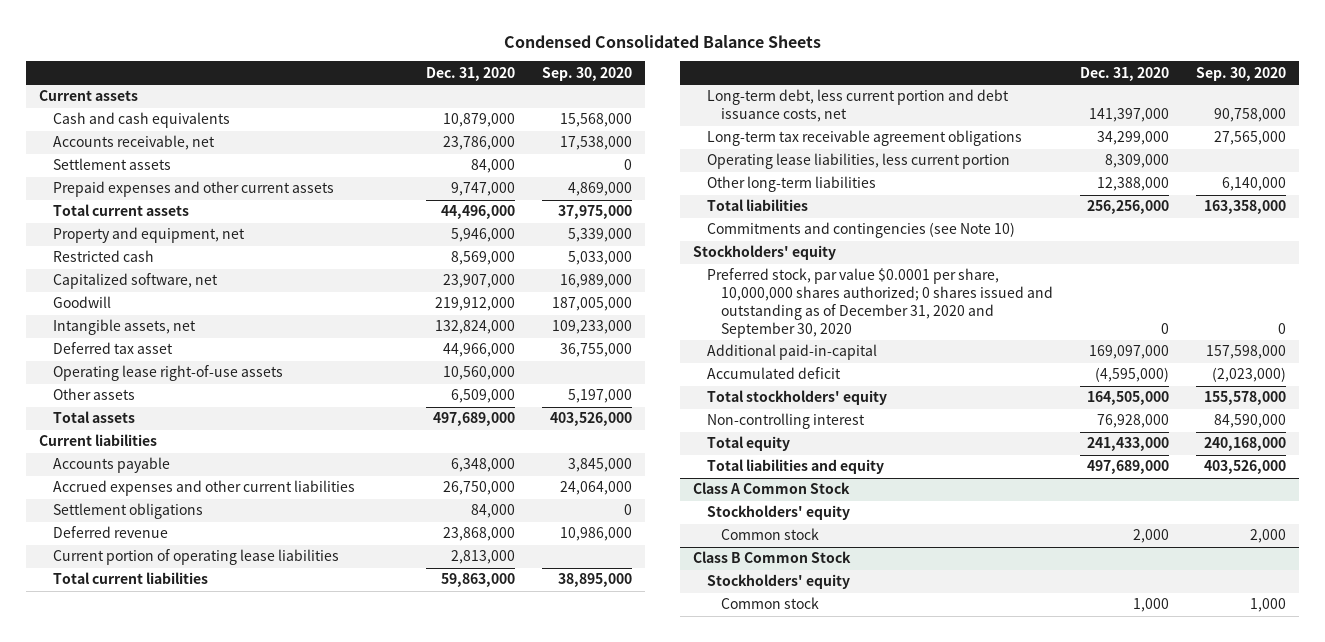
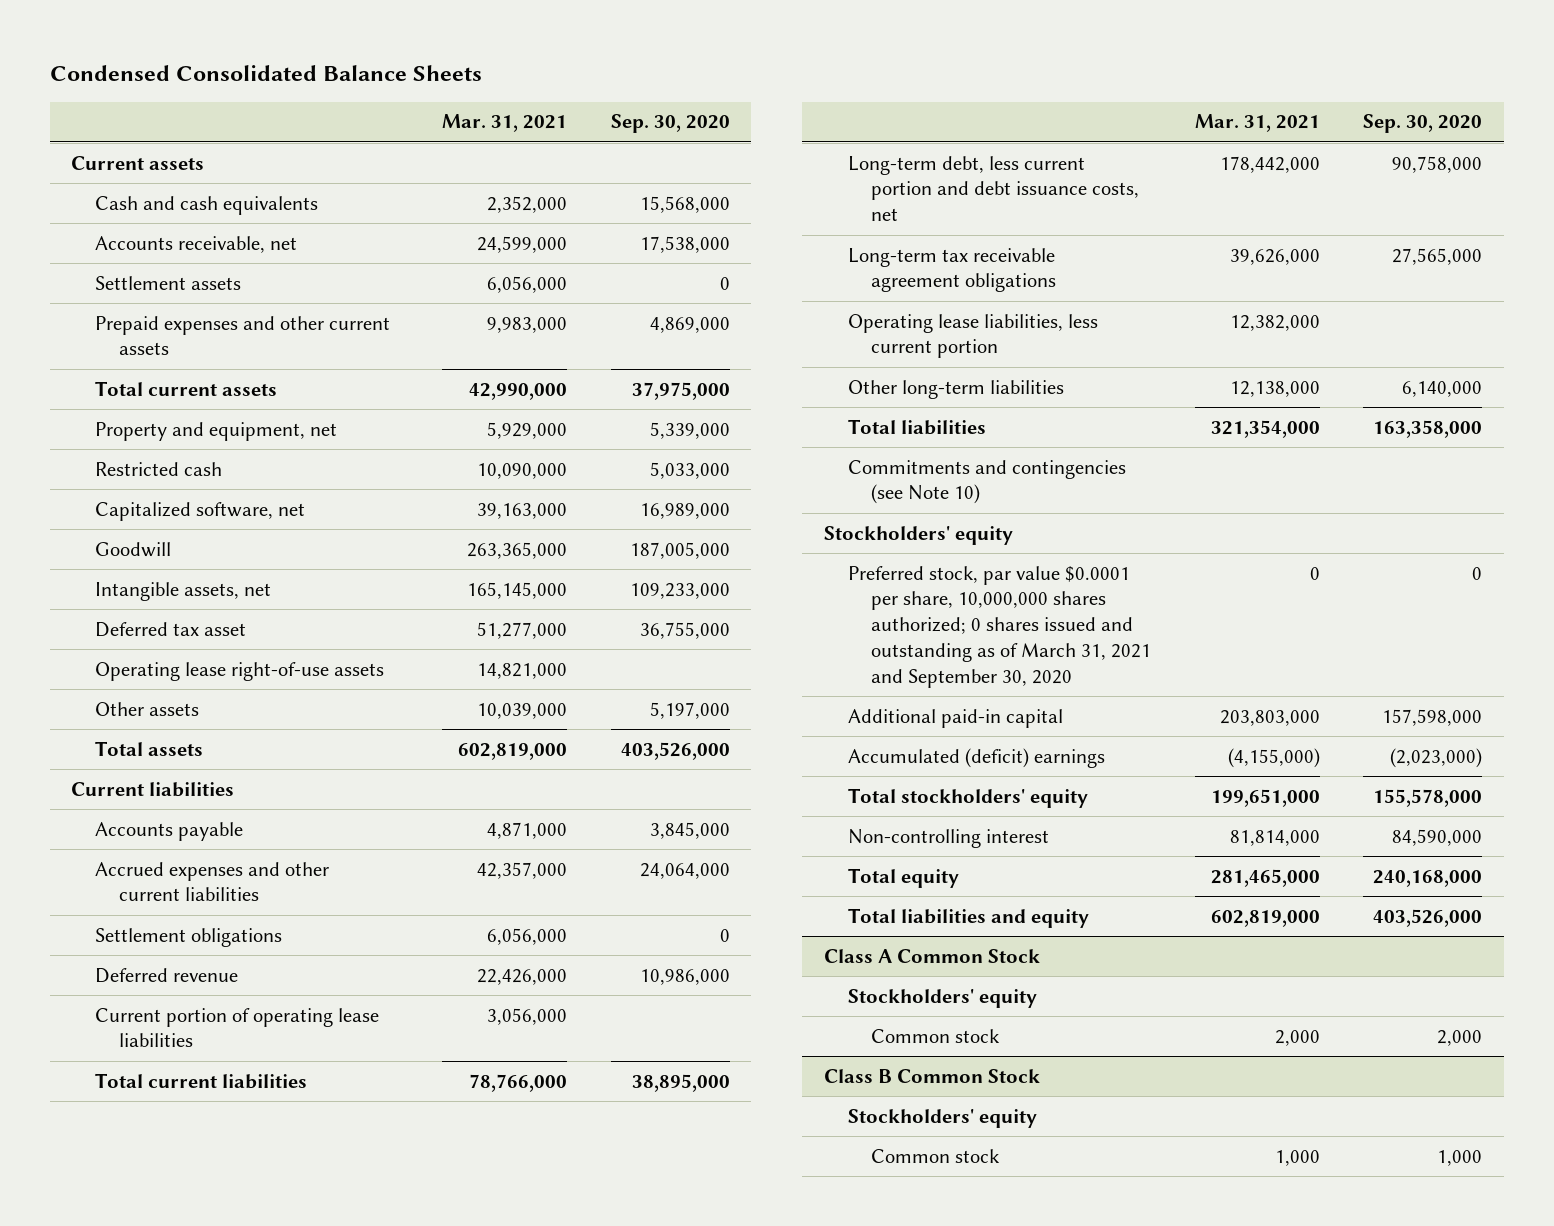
[426,66,516,81] Dec. 31, 2020 -> none
none -> [442,114,568,133] Mar. 31, 2021
[707,268,1054,339] Preferred stock, par value $0.0001 per share, 10,000,000 shares authorized; 0 shares issued and outstanding as of December 31, 2020 and September 30, 2020 -> [847,565,1152,688] Preferred stock, par value $0.0001 per share, 10,000,000 shares authorized; 0 shares issued and outstanding as of March 31, 2021 and September 30, 2020
[707,344,878,361] Additional paid-in-capital -> [847,708,1063,728] Additional paid-in capital
[707,367,842,380] Accumulated deficit -> [847,747,1105,768] Accumulated (deficit) earnings

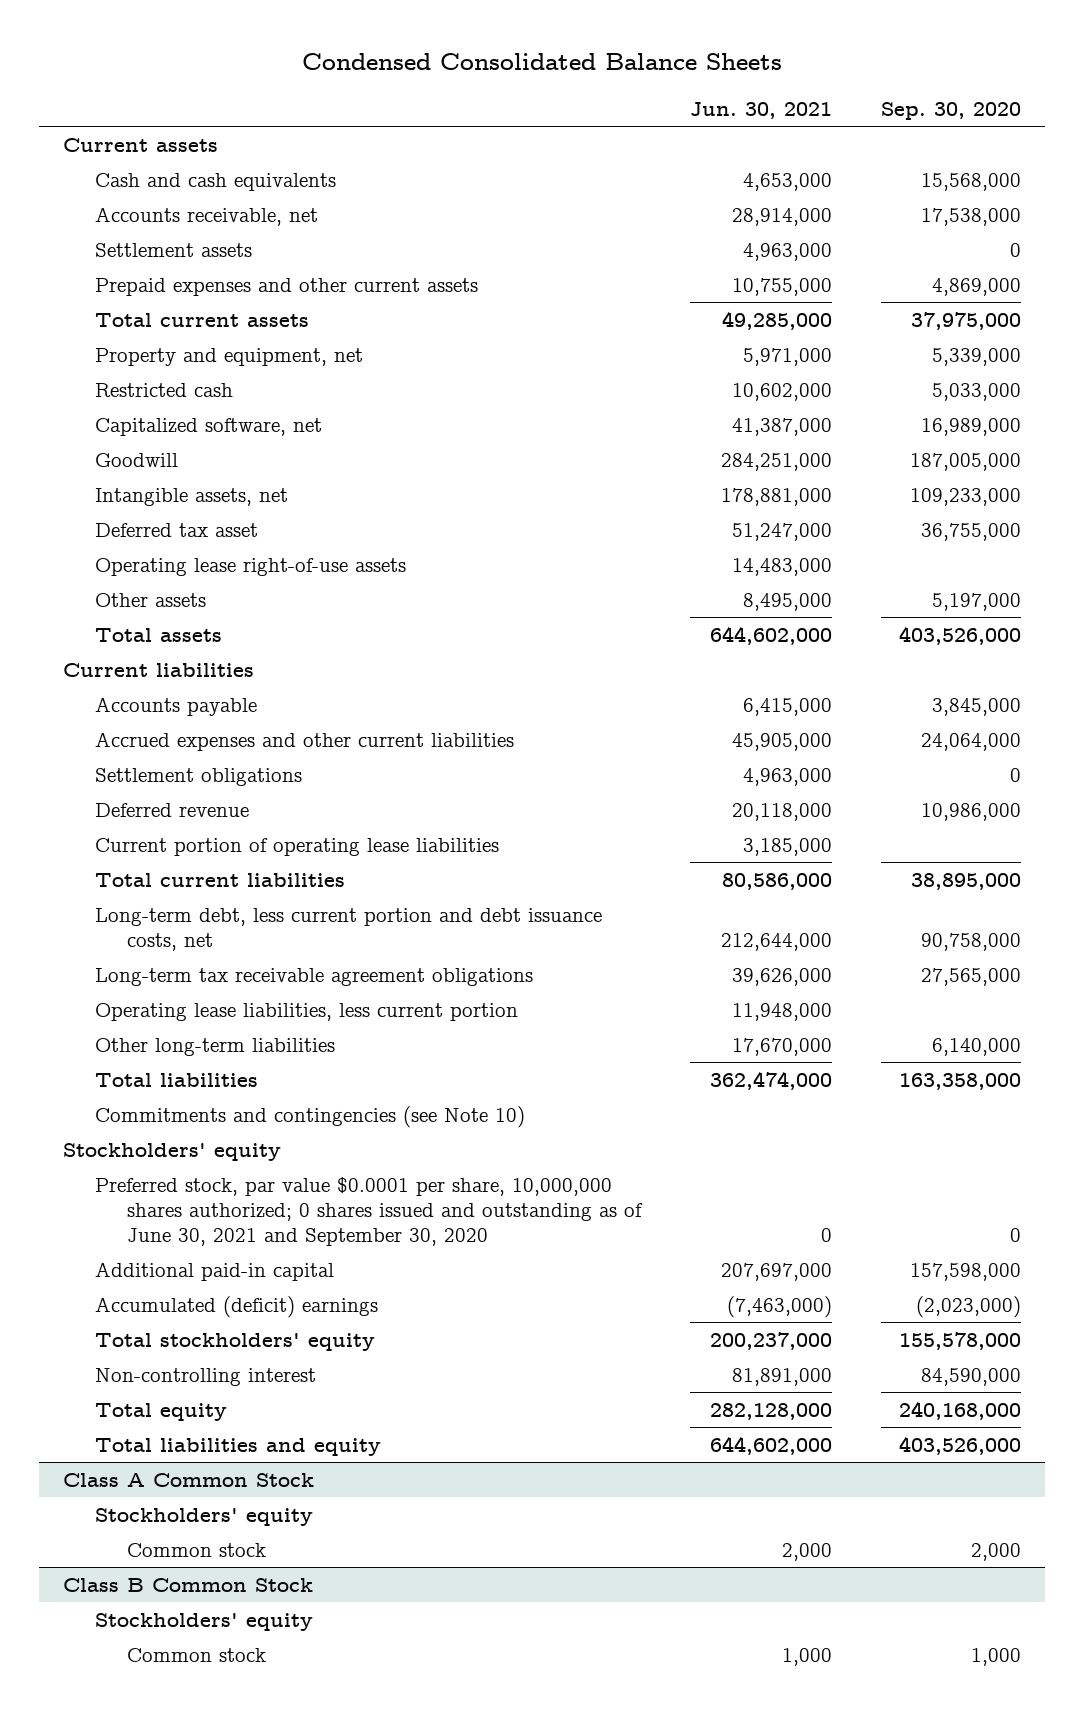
[442,114,568,133] Mar. 31, 2021 -> none
none -> [690,101,833,119] Jun. 30, 2021
[847,565,1152,688] Preferred stock, par value $0.0001 per share, 10,000,000 shares authorized; 0 shares issued and outstanding as of March 31, 2021 and September 30, 2020 -> [95,1176,644,1246] Preferred stock, par value $0.0001 per share, 10,000,000 shares authorized; 0 shares issued and outstanding as of June 30, 2021 and September 30, 2020

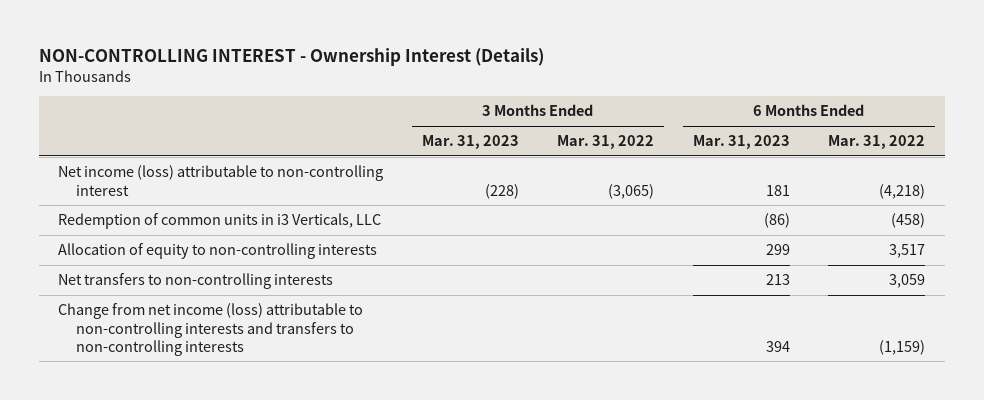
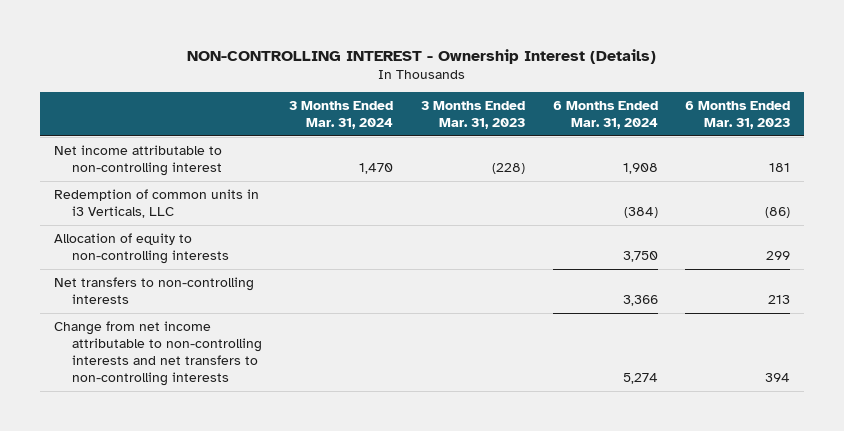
[557,135,655,150] Mar. 31, 2022 -> none
[828,135,926,150] Mar. 31, 2022 -> none
none -> [289,100,394,130] 3 Months Ended Mar. 31, 2024
none -> [552,100,658,130] 6 Months Ended Mar. 31, 2024
[58,165,384,196] Net income (loss) attributable to non-controlling interest -> [53,144,222,176] Net income attributable to non-controlling interest
[58,303,364,356] Change from net income (loss) attributable to non-controlling interests and transfers to non-controlling interests -> [53,320,262,387] Change from net income attributable to non-controlling interests and net transfers to non-controlling interests

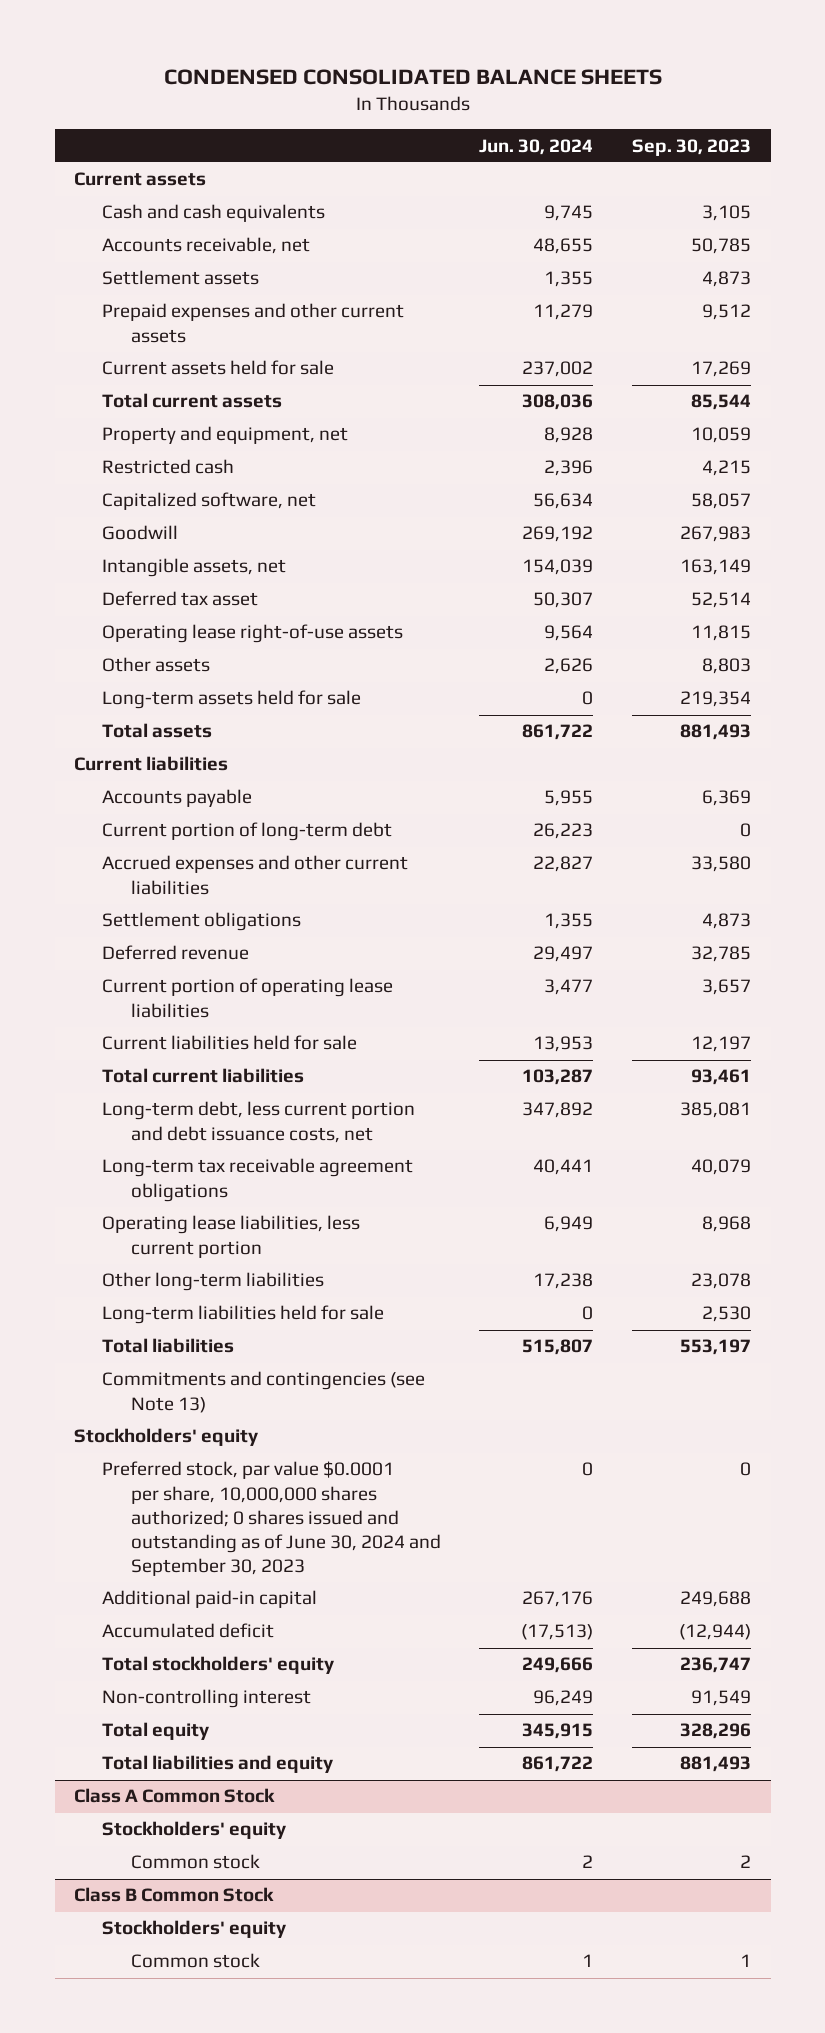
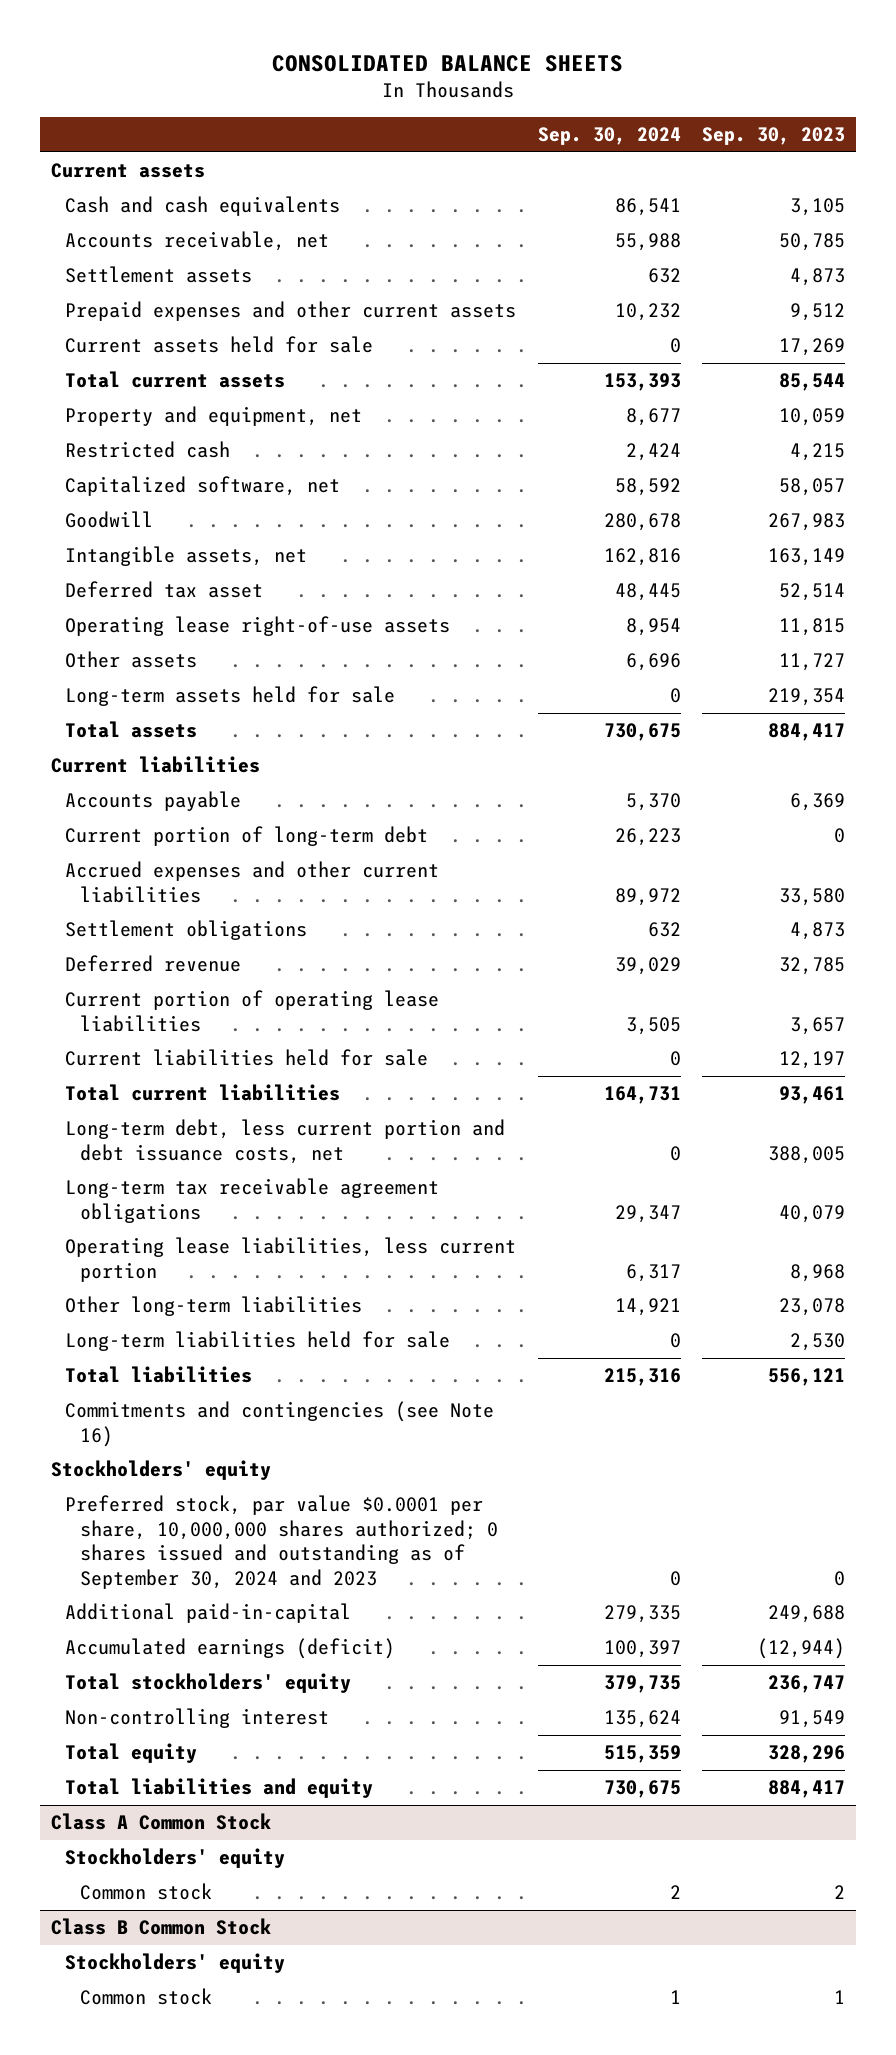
[163,69,662,86] CONDENSED CONSOLIDATED BALANCE SHEETS -> [272,54,624,72] CONSOLIDATED BALANCE SHEETS
[479,138,594,155] Jun. 30, 2024 -> none
none -> [537,127,681,146] Sep. 30, 2024
[702,658,752,675] 8,803 -> [779,653,846,672] 11,727
[680,724,752,741] 881,493 -> [768,723,846,742] 884,417
[680,1102,752,1119] 385,081 -> [768,1145,846,1164] 388,005
[680,1339,752,1356] 553,197 -> [768,1368,846,1387] 556,121
[102,1371,426,1413] Commitments and contingencies (see Note 13) -> [65,1401,495,1447] Commitments and contingencies (see Note 16)
[102,1461,441,1576] Preferred stock, par value $0.0001 per share, 10,000,000 shares authorized; 0 shares issued and outstanding as of June 30, 2024 and September 30, 2023 -> [65,1495,498,1589] Preferred stock, par value $0.0001 per share, 10,000,000 shares authorized; 0 shares issued and outstanding as of September 30, 2024 and 2023
[102,1590,318,1609] Additional paid-in capital -> [65,1603,352,1624] Additional paid-in-capital
[102,1623,275,1639] Accumulated deficit -> [65,1638,396,1660] Accumulated earnings (deficit)
[680,1756,752,1773] 881,493 -> [768,1780,846,1799] 884,417

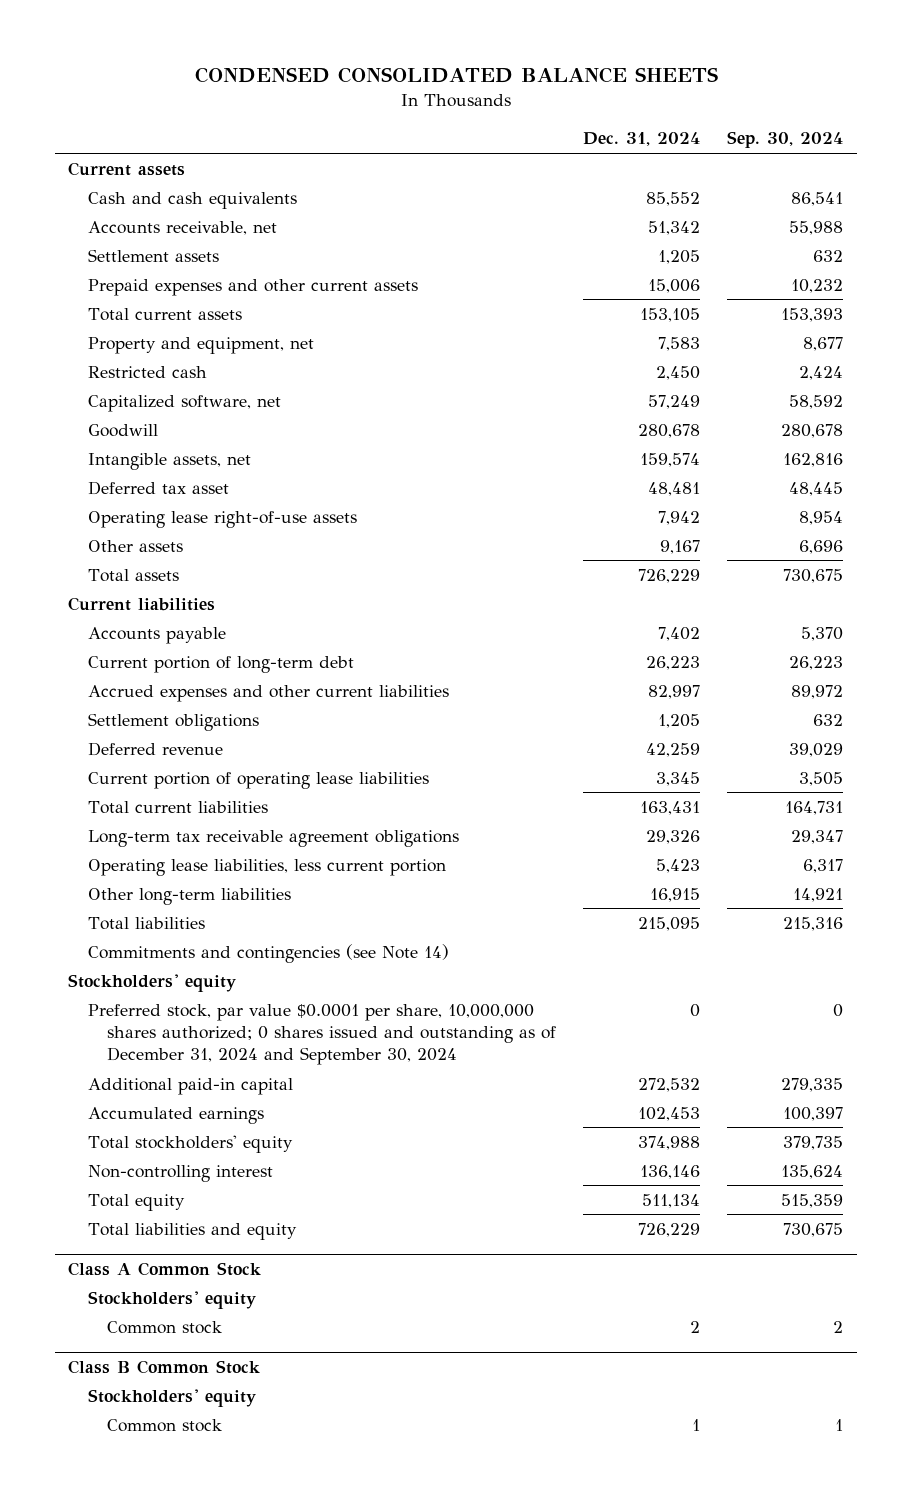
[272,54,624,72] CONSOLIDATED BALANCE SHEETS -> [194,67,718,84] CONDENSED CONSOLIDATED BALANCE SHEETS
[702,127,846,146] Sep. 30, 2023 -> none
none -> [583,132,701,147] Dec. 31, 2024
[65,336,374,354] Current assets held for sale -> none
[65,686,396,707] Long-term assets held for sale -> none
[65,1049,429,1067] Current liabilities held for sale -> none
[65,1119,506,1164] Long-term debt, less current portion and debt issuance costs, net -> none
[65,1331,451,1352] Long-term liabilities held for sale -> none
[65,1401,495,1447] Commitments and contingencies (see Note 16) -> [87,943,449,963] Commitments and contingencies (see Note 14)
[65,1495,498,1589] Preferred stock, par value $0.0001 per share, 10,000,000 shares authorized; 0 shares issued and outstanding as of September 30, 2024 and 2023 -> [87,1003,557,1066] Preferred stock, par value $0.0001 per share, 10,000,000 shares authorized; 0 shares issued and outstanding as of December 31, 2024 and September 30, 2024
[65,1603,352,1624] Additional paid-in-capital -> [87,1077,293,1095] Additional paid-in capital
[65,1638,396,1660] Accumulated earnings (deficit) -> [87,1106,264,1124] Accumulated earnings

